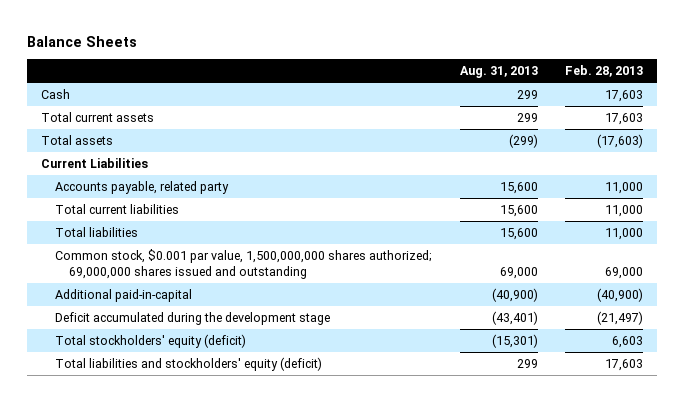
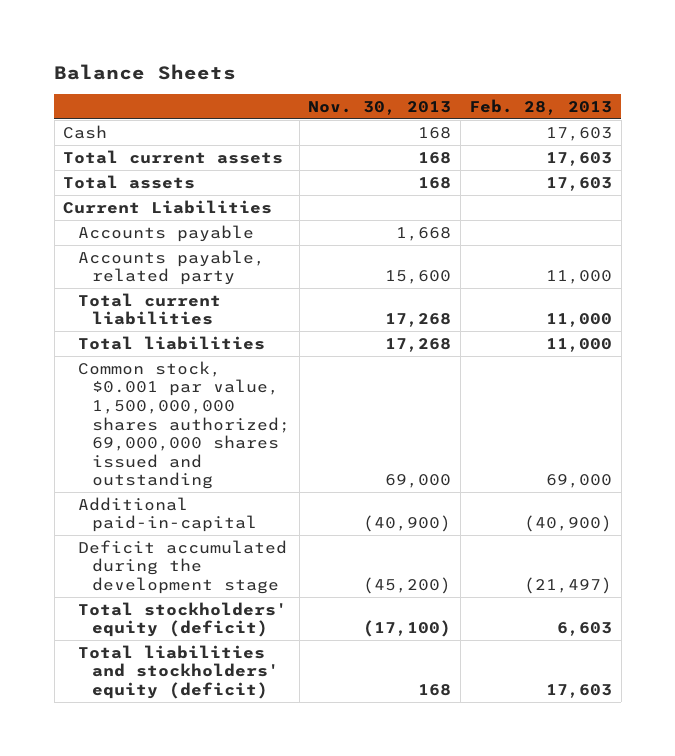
[459,66,538,79] Aug. 31, 2013 -> none
none -> [308,101,452,116] Nov. 30, 2013
[596,133,643,148] (17,603) -> [546,176,613,191] 17,603
none -> [77,224,254,242] Accounts payable

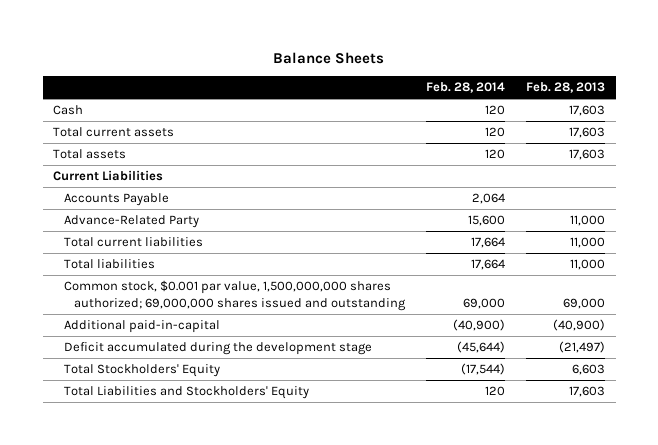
[308,101,452,116] Nov. 30, 2013 -> none
none -> [426,81,506,93] Feb. 28, 2014
[77,224,254,242] Accounts payable -> [63,193,169,207] Accounts Payable
[77,249,265,286] Accounts payable, related party -> [63,215,199,229] Advance-Related Party
[77,601,287,638] Total stockholders' equity (deficit) -> [63,364,220,378] Total Stockholders' Equity
[77,644,280,700] Total liabilities and stockholders' equity (deficit) -> [63,386,309,400] Total Liabilities and Stockholders' Equity

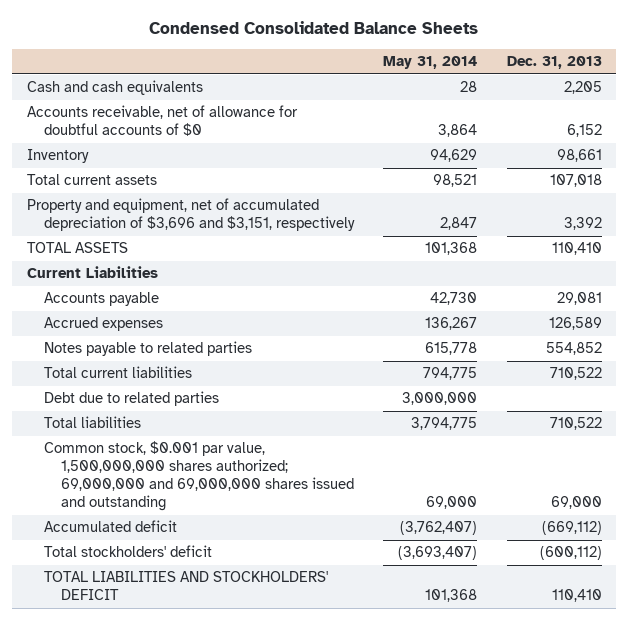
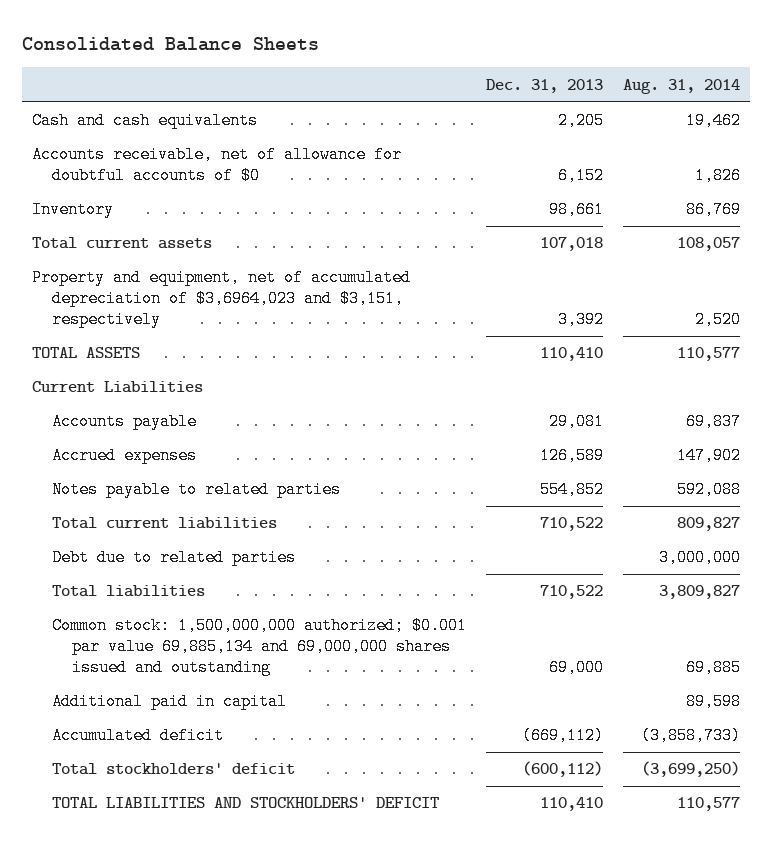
[149,21,479,35] Condensed Consolidated Balance Sheets -> [22,36,320,51] Consolidated Balance Sheets
[383,55,478,69] May 31, 2014 -> none
none -> [623,78,741,94] Aug. 31, 2014
[26,198,355,232] Property and equipment, net of accumulated depreciation of $3,696 and $3,151, respectively -> [32,269,412,328] Property and equipment, net of accumulated depreciation of $3,6964,023 and $3,151, respectively
[43,441,355,512] Common stock, $0.001 par value, 1,500,000,000 shares authorized; 69,000,000 and 69,000,000 shares issued and outstanding -> [51,617,467,676] Common stock: 1,500,000,000 authorized; $0.001 par value 69,885,134 and 69,000,000 shares issued and outstanding
none -> [51,693,287,711] Additional paid in capital

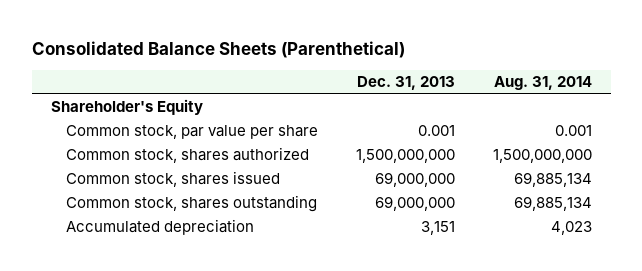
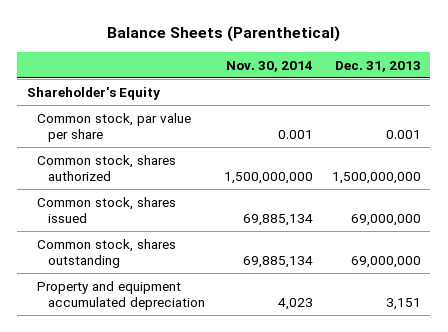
[31,40,405,58] Consolidated Balance Sheets (Parenthetical) -> [106,26,340,43] Balance Sheets (Parenthetical)
[493,76,592,91] Aug. 31, 2014 -> none
none -> [225,60,313,72] Nov. 30, 2014
[65,219,254,236] Accumulated depreciation -> [37,280,205,311] Property and equipment accumulated depreciation

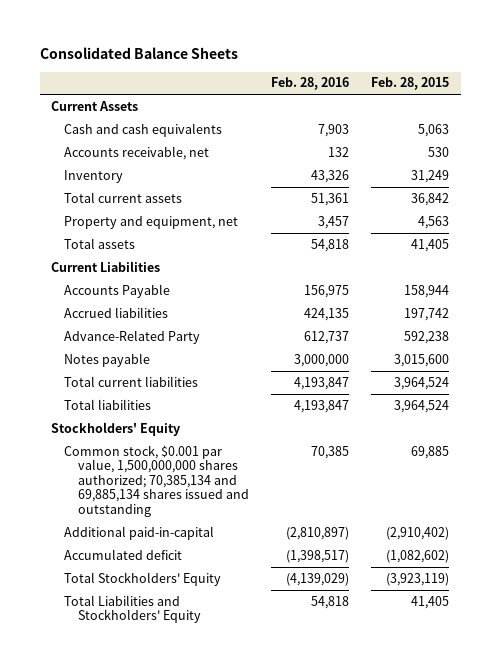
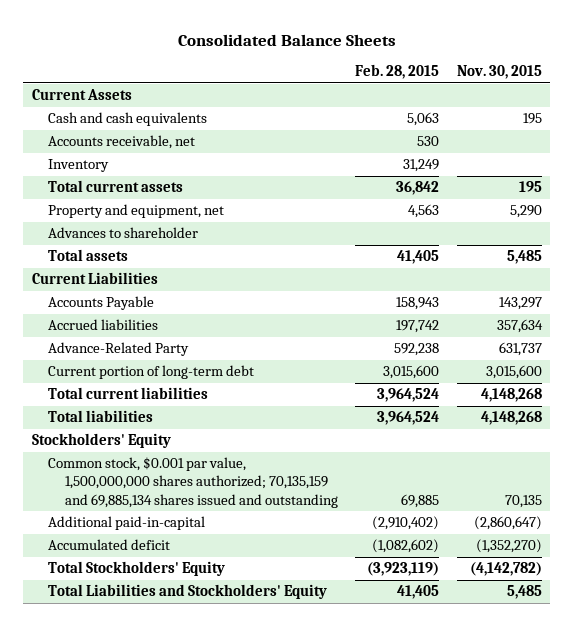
[271,77,350,91] Feb. 28, 2016 -> none
none -> [456,65,542,80] Nov. 30, 2015
none -> [48,227,199,239] Advances to shareholder
[404,284,450,298] 158,944 -> [396,297,440,311] 158,943
[64,352,151,367] Notes payable -> [48,365,255,380] Current portion of long-term debt
[64,444,249,517] Common stock, $0.001 par value, 1,500,000,000 shares authorized; 70,385,134 and 69,885,134 shares issued and outstanding -> [48,457,339,508] Common stock, $0.001 par value, 1,500,000,000 shares authorized; 70,135,159 and 69,885,134 shares issued and outstanding

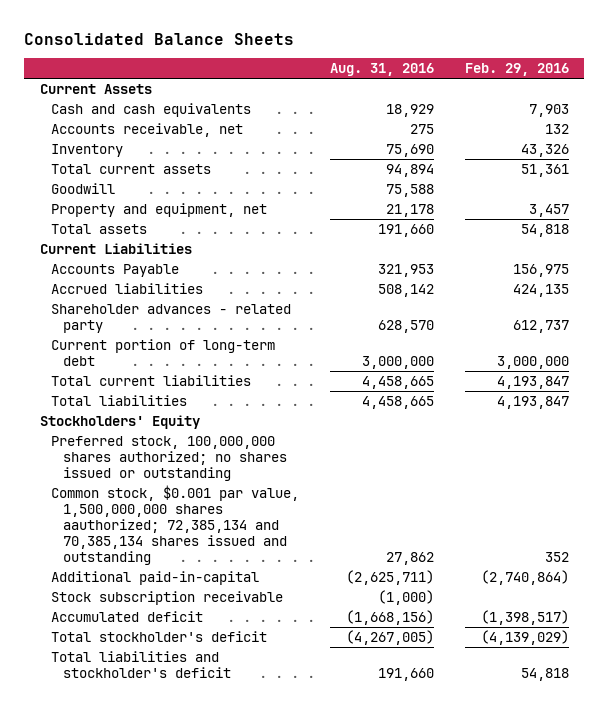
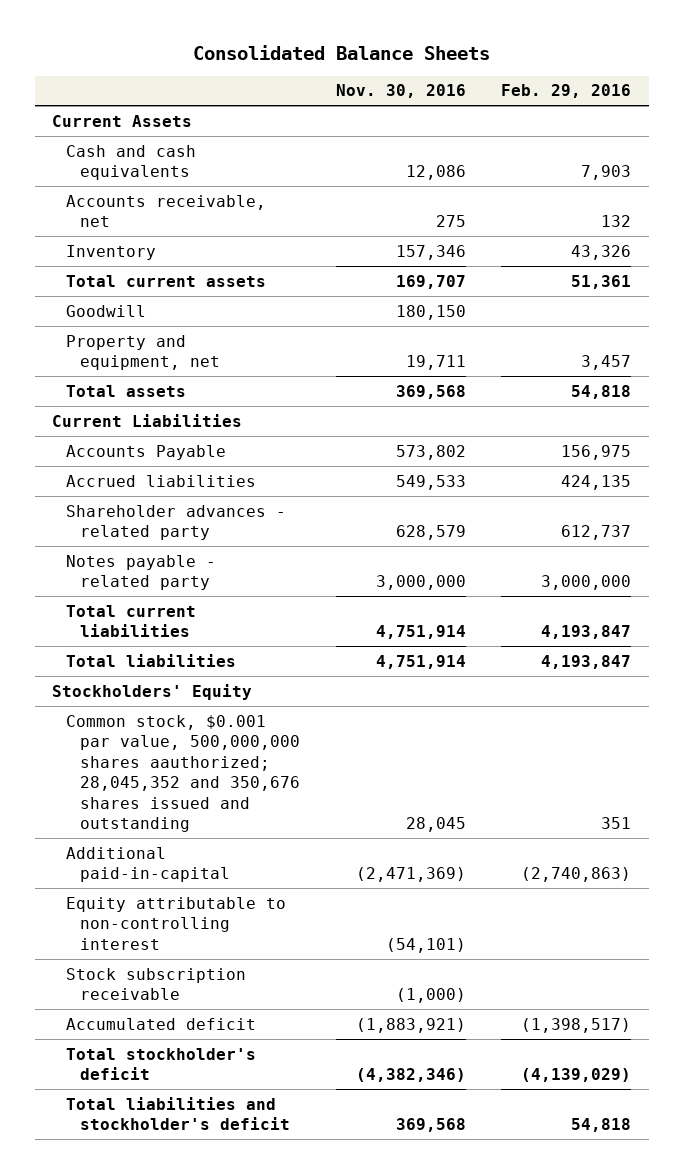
[329,63,434,77] Aug. 31, 2016 -> none
none -> [335,84,466,99] Nov. 30, 2016
[51,338,276,366] Current portion of long-term debt -> [66,554,217,591] Notes payable - related party
[51,435,287,481] Preferred stock, 100,000,000 shares authorized; no shares issued or outstanding -> none
[51,484,300,565] Common stock, $0.001 par value, 1,500,000,000 shares aauthorized; 72,385,134 and 70,385,134 shares issued and outstanding -> [66,714,301,833] Common stock, $0.001 par value, 500,000,000 shares aauthorized; 28,045,352 and 350,676 shares issued and outstanding
[544,551,569,562] 352 -> [601,817,632,830] 351
[480,569,569,585] (2,740,864) -> [521,867,632,883] (2,740,863)
none -> [66,896,287,950] Equity attributable to non-controlling interest

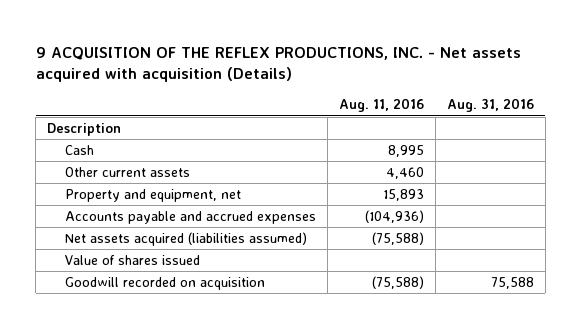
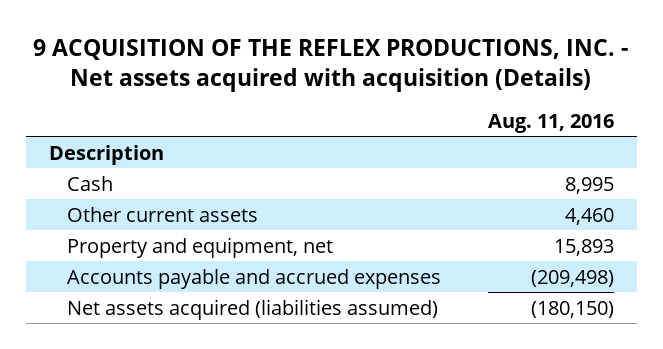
[446,98,534,113] Aug. 31, 2016 -> none
[64,254,200,265] Value of shares issued -> none
[64,276,265,290] Goodwill recorded on acquisition -> none
[364,209,424,223] (104,936) -> [530,269,614,287] (209,498)
[371,231,424,245] (75,588) -> [530,300,614,318] (180,150)

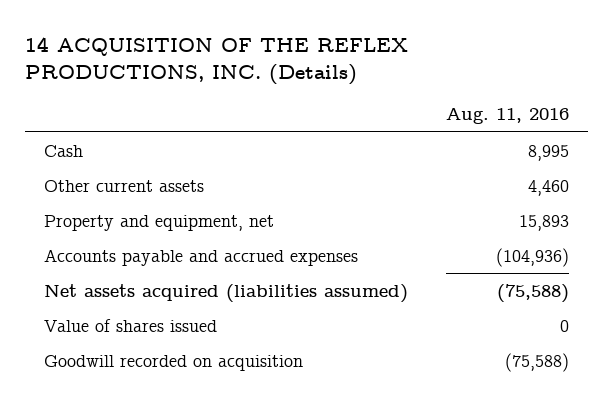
[33,38,629,92] 9 ACQUISITION OF THE REFLEX PRODUCTIONS, INC. - Net assets acquired with acquisition (Details) -> [24,36,408,86] 14 ACQUISITION OF THE REFLEX PRODUCTIONS, INC. (Details)
[48,144,164,165] Description -> none
[530,269,614,287] (209,498) -> [495,247,569,267] (104,936)
[530,300,614,318] (180,150) -> [496,283,569,303] (75,588)
none -> [43,318,217,332] Value of shares issued
none -> [43,354,303,371] Goodwill recorded on acquisition

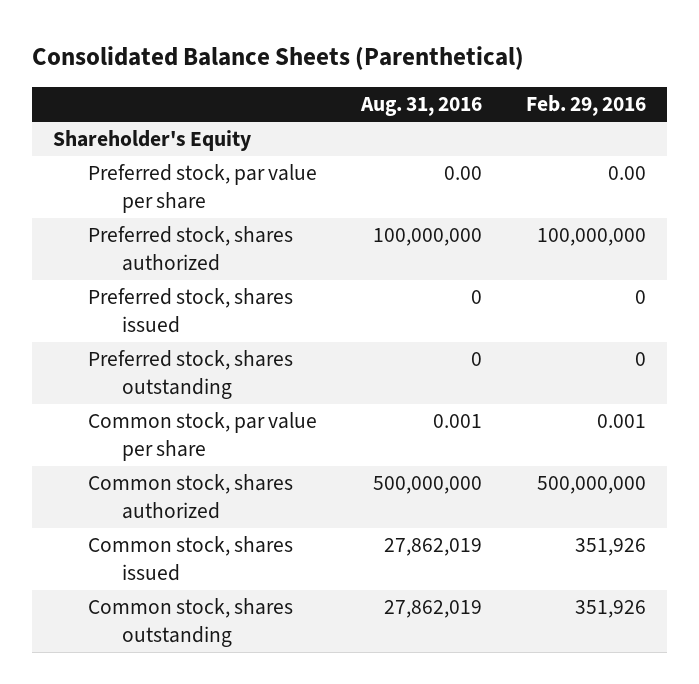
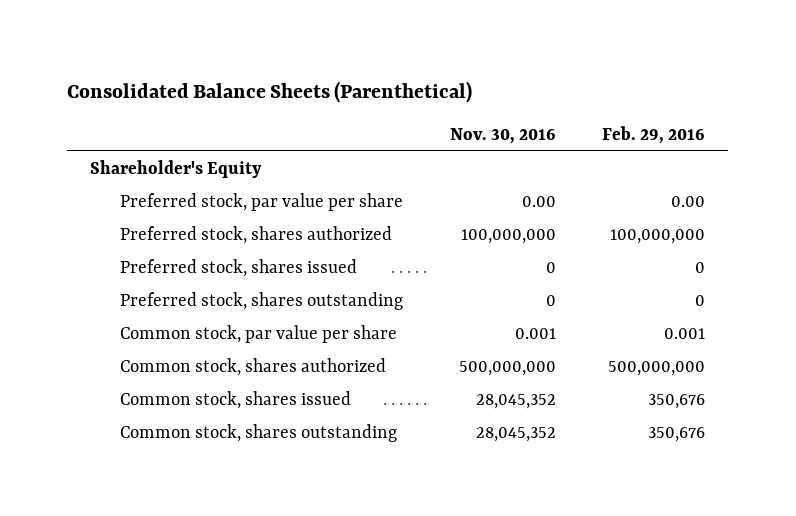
[359,97,482,117] Aug. 31, 2016 -> none
none -> [449,127,556,144] Nov. 30, 2016
[574,538,646,557] 351,926 -> [648,394,706,410] 350,676
[574,600,646,619] 351,926 -> [648,427,706,443] 350,676

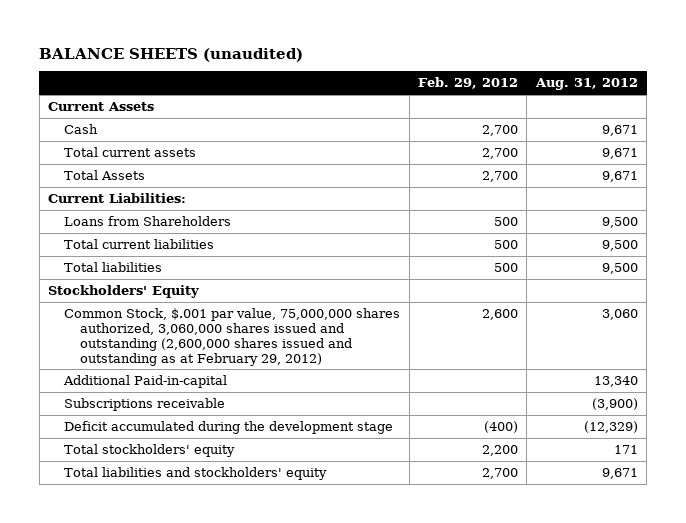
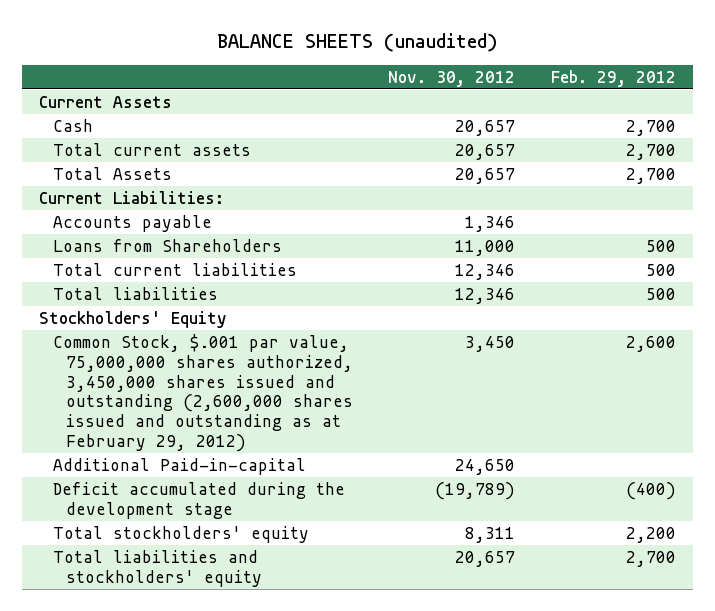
[534,78,638,91] Aug. 31, 2012 -> none
none -> [388,70,516,87] Nov. 30, 2012
none -> [52,214,212,232] Accounts payable
[64,308,401,366] Common Stock, $.001 par value, 75,000,000 shares authorized, 3,060,000 shares issued and outstanding (2,600,000 shares issued and outstanding as at February 29, 2012) -> [52,333,353,453] Common Stock, $.001 par value, 75,000,000 shares authorized, 3,450,000 shares issued and outstanding (2,600,000 shares issued and outstanding as at February 29, 2012)
[64,398,226,412] Subscriptions receivable -> none

